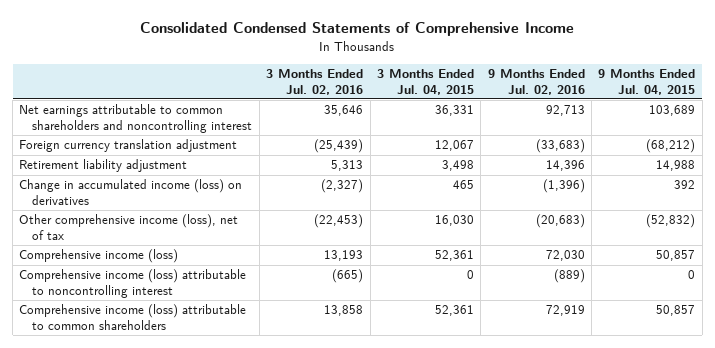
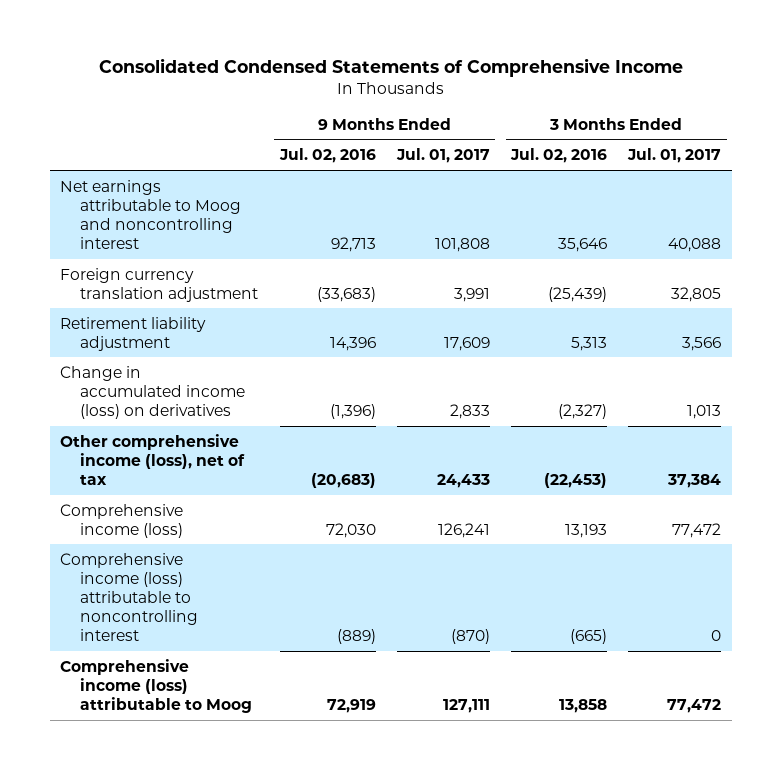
[376,69,474,95] 3 Months Ended Jul. 04, 2015 -> none
[598,69,696,95] 9 Months Ended Jul. 04, 2015 -> none
none -> [395,148,490,164] Jul. 01, 2017
none -> [627,148,722,164] Jul. 01, 2017
[19,104,253,133] Net earnings attributable to common shareholders and noncontrolling interest -> [60,179,242,249] Net earnings attributable to Moog and noncontrolling interest
[19,304,247,330] Comprehensive income (loss) attributable to common shareholders -> [60,658,253,713] Comprehensive income (loss) attributable to Moog

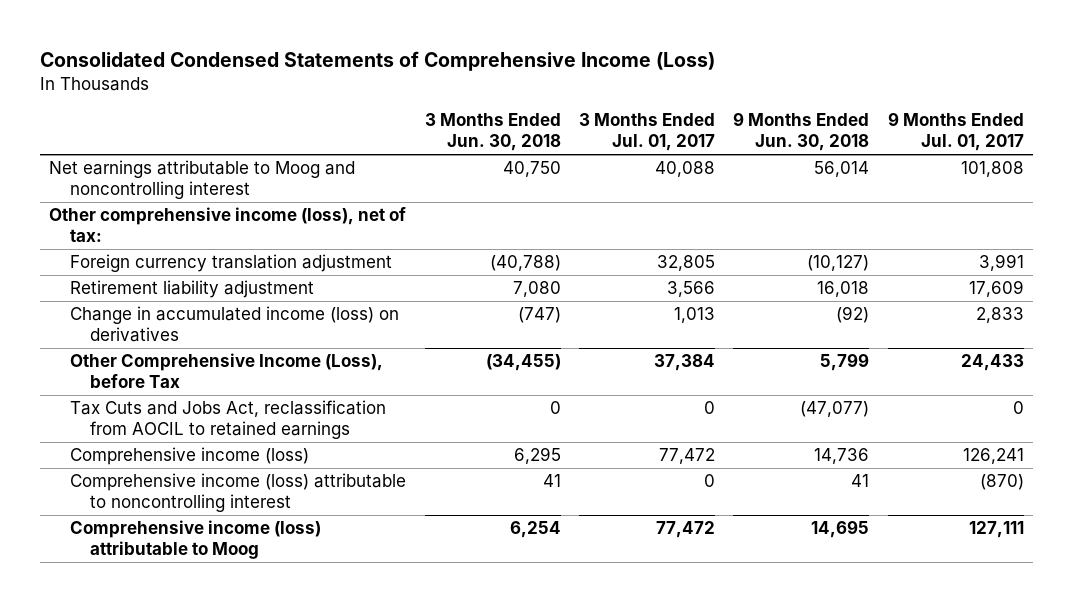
[98,58,683,78] Consolidated Condensed Statements of Comprehensive Income -> [39,50,715,71] Consolidated Condensed Statements of Comprehensive Income (Loss)
[278,148,376,164] Jul. 02, 2016 -> none
[510,148,608,164] Jul. 02, 2016 -> none
none -> [424,113,561,152] 3 Months Ended Jun. 30, 2018
none -> [733,112,870,152] 9 Months Ended Jun. 30, 2018
none -> [49,207,407,243] Other comprehensive income (loss), net of tax:
[60,433,246,485] Other comprehensive income (loss), net of tax -> [69,353,383,389] Other Comprehensive Income (Loss), before Tax
none -> [69,400,386,440] Tax Cuts and Jobs Act, reclassification from AOCIL to retained earnings

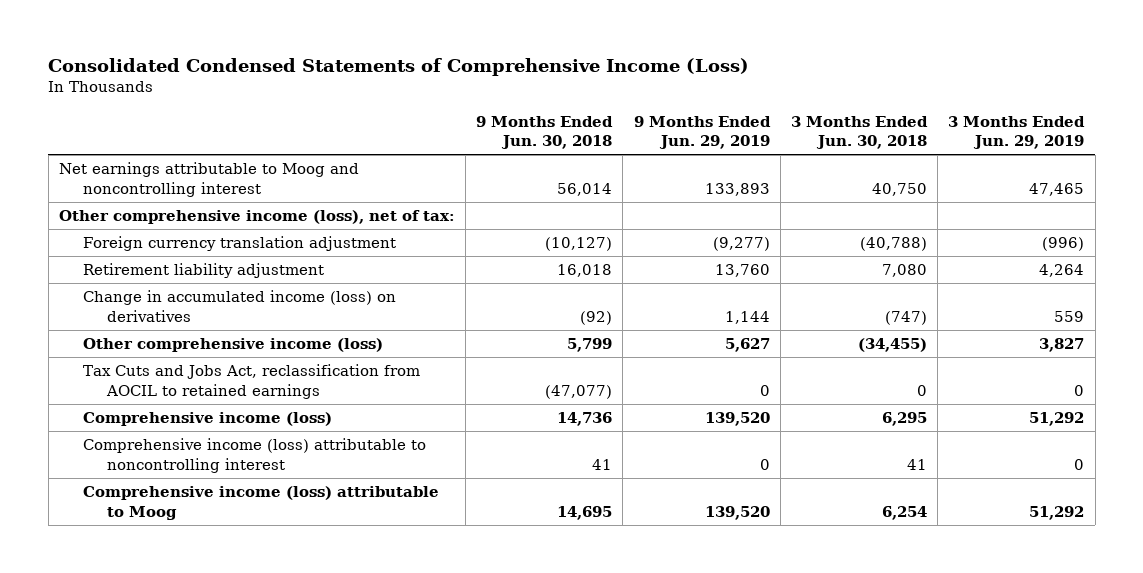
[579,113,716,152] 3 Months Ended Jul. 01, 2017 -> none
[887,112,1024,152] 9 Months Ended Jul. 01, 2017 -> none
none -> [633,115,771,150] 9 Months Ended Jun. 29, 2019
none -> [948,115,1086,150] 3 Months Ended Jun. 29, 2019
[69,353,383,389] Other Comprehensive Income (Loss), before Tax -> [83,338,384,353] Other comprehensive income (loss)

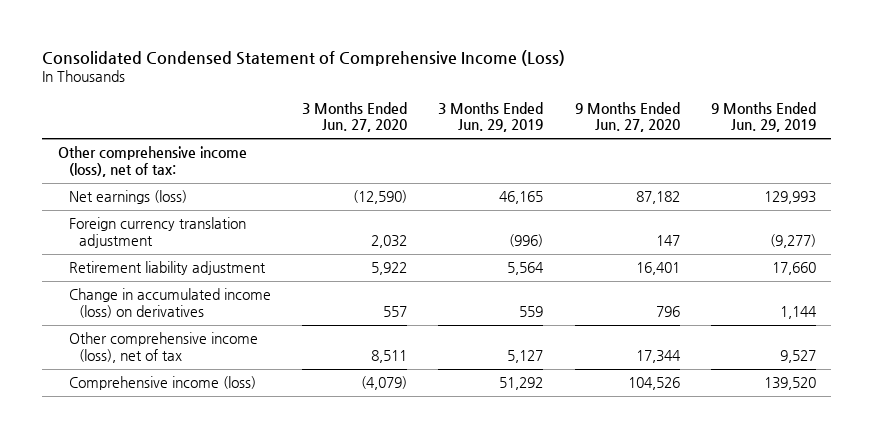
[48,57,750,76] Consolidated Condensed Statements of Comprehensive Income (Loss) -> [42,50,566,67] Consolidated Condensed Statement of Comprehensive Income (Loss)
[476,115,614,150] 9 Months Ended Jun. 30, 2018 -> none
[790,115,928,150] 3 Months Ended Jun. 30, 2018 -> none
none -> [302,101,408,133] 3 Months Ended Jun. 27, 2020
none -> [574,101,680,133] 9 Months Ended Jun. 27, 2020
[58,162,359,197] Net earnings attributable to Moog and noncontrolling interest -> none
none -> [68,190,187,205] Net earnings (loss)
[714,264,770,278] 13,760 -> [771,262,816,276] 17,660
[1039,264,1085,278] 4,264 -> [507,262,545,276] 5,564
[83,364,421,399] Tax Cuts and Jobs Act, reclassification from AOCIL to retained earnings -> none
[83,338,384,353] Other comprehensive income (loss) -> [68,332,258,363] Other comprehensive income (loss), net of tax
[724,338,770,353] 5,627 -> [779,349,816,363] 9,527
[1039,338,1085,353] 3,827 -> [507,349,544,363] 5,127
[83,438,427,473] Comprehensive income (loss) attributable to noncontrolling interest -> none
[83,486,440,520] Comprehensive income (loss) attributable to Moog -> none

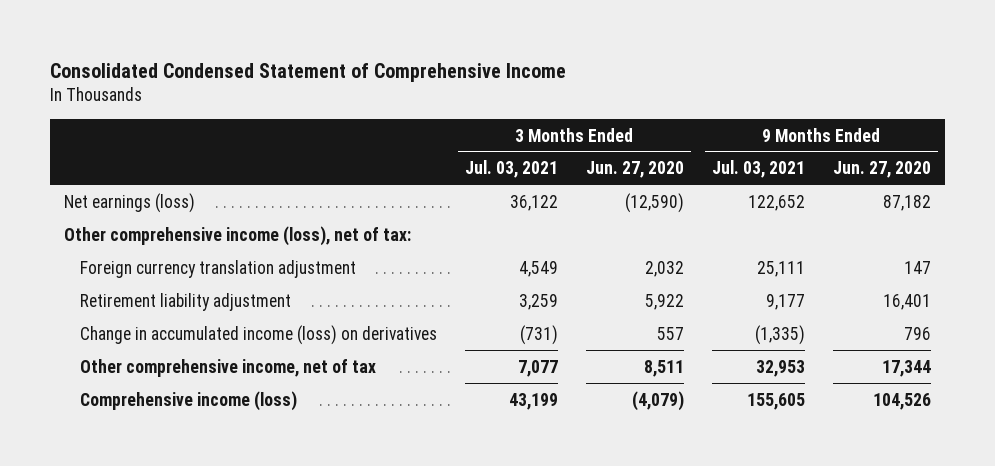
[42,50,566,67] Consolidated Condensed Statement of Comprehensive Income (Loss) -> [50,62,567,82] Consolidated Condensed Statement of Comprehensive Income
[438,101,544,133] 3 Months Ended Jun. 29, 2019 -> none
[710,101,816,133] 9 Months Ended Jun. 29, 2019 -> none
none -> [464,160,558,179] Jul. 03, 2021
none -> [711,160,805,179] Jul. 03, 2021
[57,146,247,177] Other comprehensive income (loss), net of tax: -> [64,225,412,246] Other comprehensive income (loss), net of tax:
[68,332,258,363] Other comprehensive income (loss), net of tax -> [79,358,376,377] Other comprehensive income, net of tax

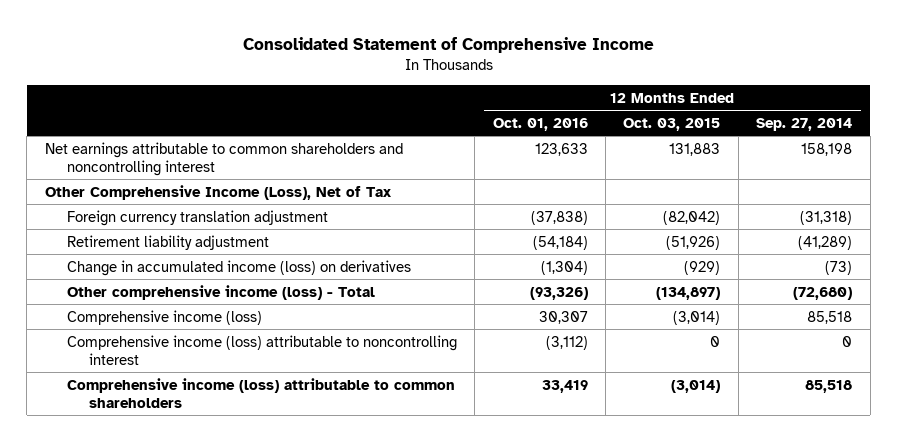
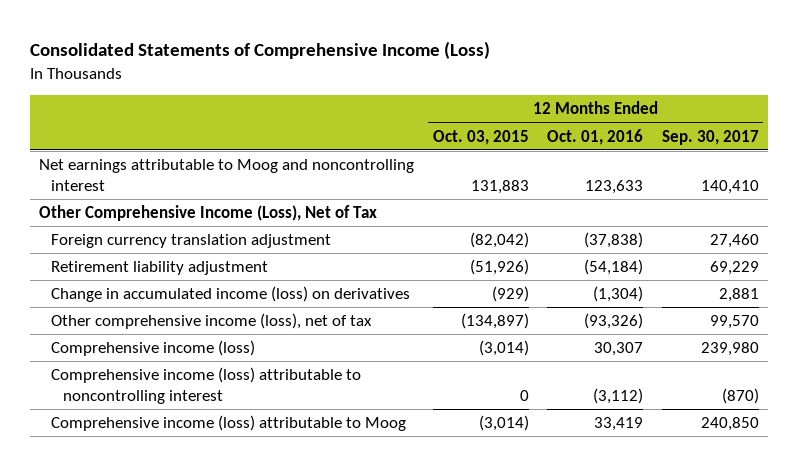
[242,36,654,53] Consolidated Statement of Comprehensive Income -> [30,41,491,60] Consolidated Statements of Comprehensive Income (Loss)
[756,117,853,131] Sep. 27, 2014 -> none
none -> [661,129,759,145] Sep. 30, 2017
[44,141,403,176] Net earnings attributable to common shareholders and noncontrolling interest -> [39,159,415,191] Net earnings attributable to Moog and noncontrolling interest
[66,284,375,300] Other comprehensive income (loss) - Total -> [51,313,373,330] Other comprehensive income (loss), net of tax
[66,377,455,408] Comprehensive income (loss) attributable to common shareholders -> [51,415,407,432] Comprehensive income (loss) attributable to Moog

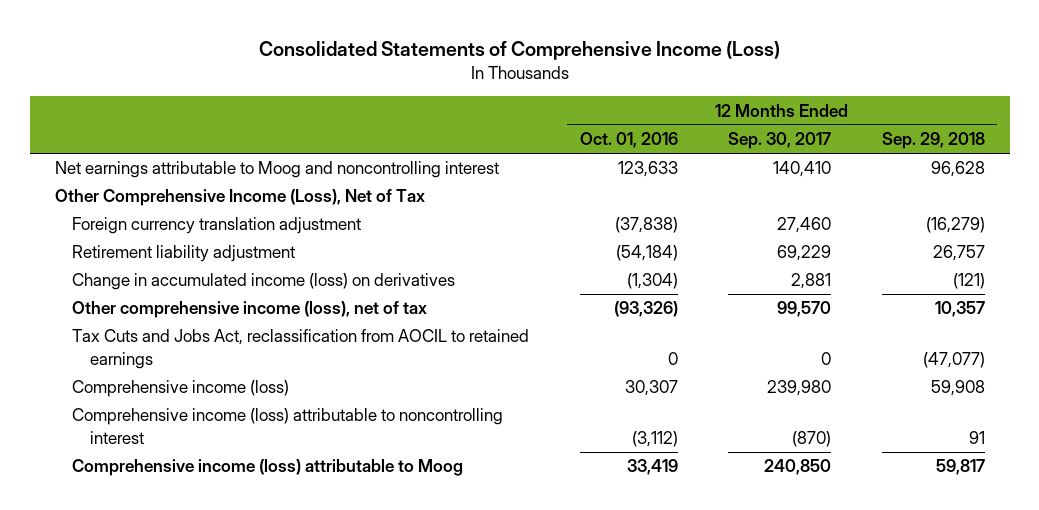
[432,129,529,145] Oct. 03, 2015 -> none
none -> [881,132,985,150] Sep. 29, 2018
none -> [72,329,530,369] Tax Cuts and Jobs Act, reclassification from AOCIL to retained earnings

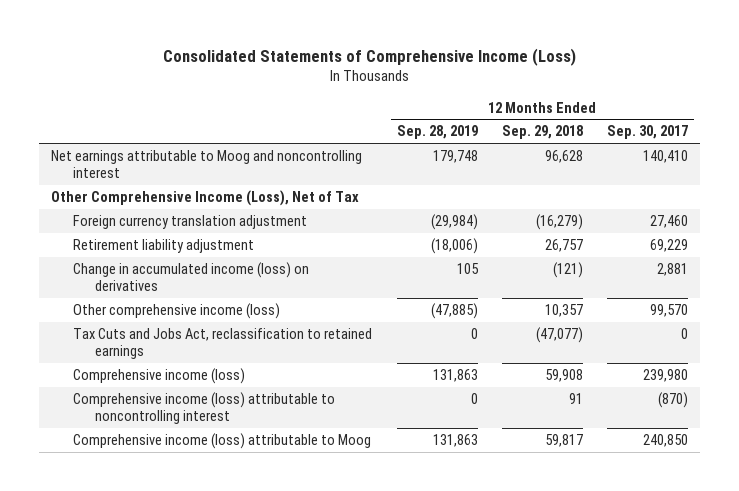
[579,132,678,149] Oct. 01, 2016 -> none
none -> [396,125,478,140] Sep. 28, 2019
[72,301,428,319] Other comprehensive income (loss), net of tax -> [73,302,281,319] Other comprehensive income (loss)
[72,329,530,369] Tax Cuts and Jobs Act, reclassification from AOCIL to retained earnings -> [73,327,373,360] Tax Cuts and Jobs Act, reclassification to retained earnings

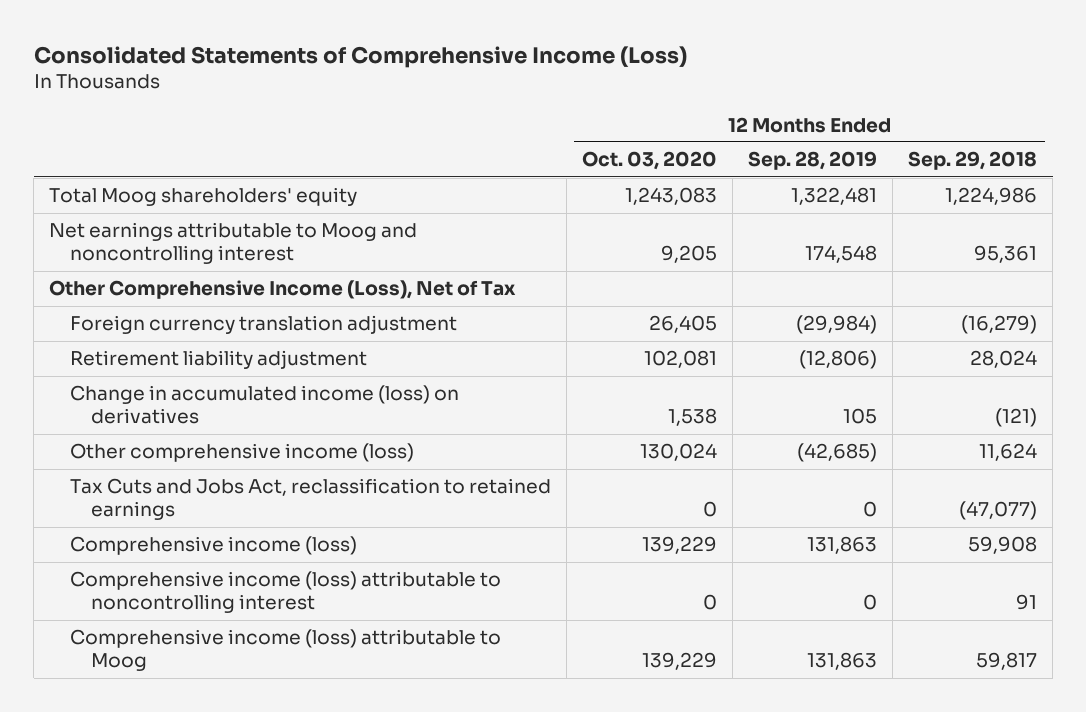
[606,125,688,140] Sep. 30, 2017 -> none
none -> [582,151,718,171] Oct. 03, 2020
none -> [49,187,358,207] Total Moog shareholders' equity
[432,149,478,163] 179,748 -> [805,245,878,264] 174,548
[544,149,583,163] 96,628 -> [974,245,1038,264] 95,361
[430,237,478,254] (18,006) -> [799,350,878,370] (12,806)
[544,238,583,252] 26,757 -> [970,350,1038,369] 28,024
[430,302,478,319] (47,885) -> [797,443,878,463] (42,685)
[544,303,583,317] 10,357 -> [979,443,1038,462] 11,624

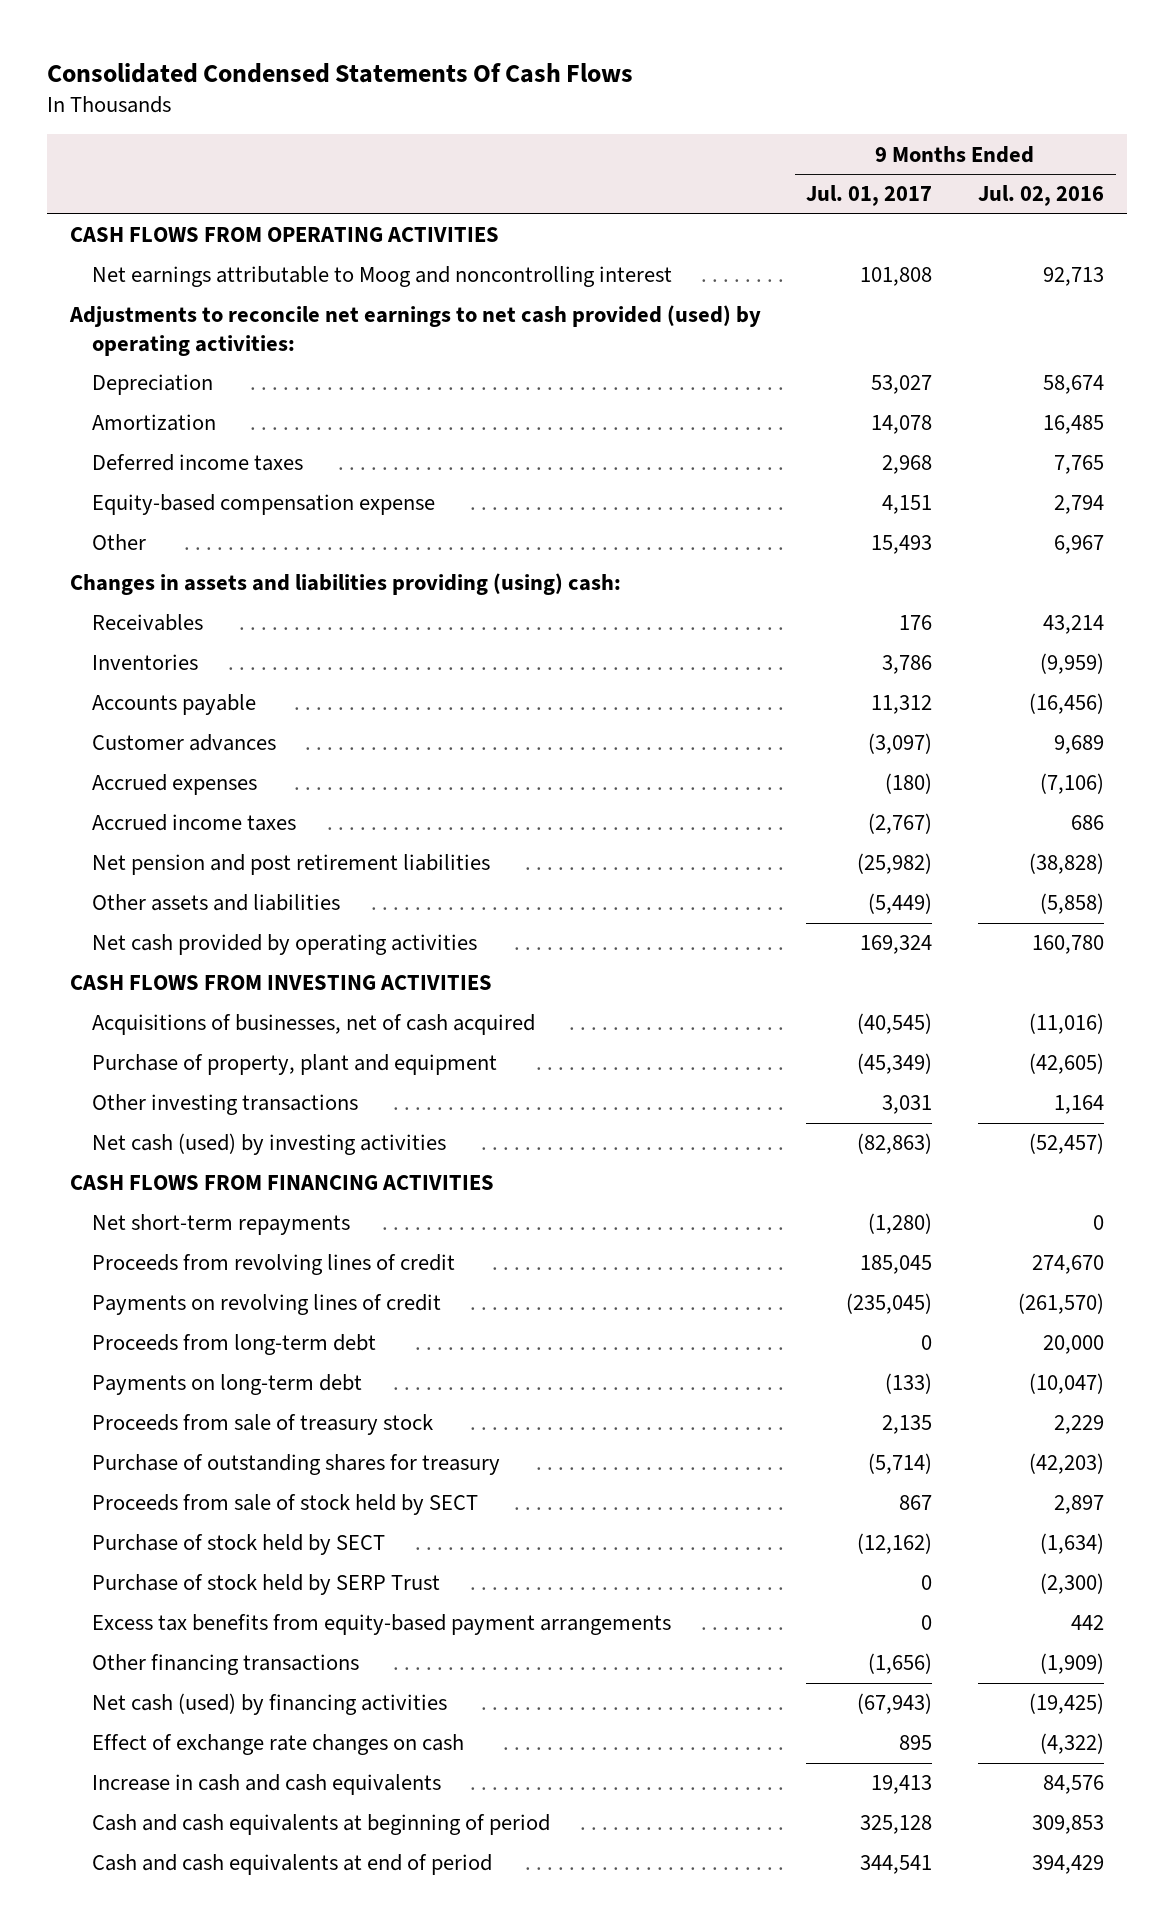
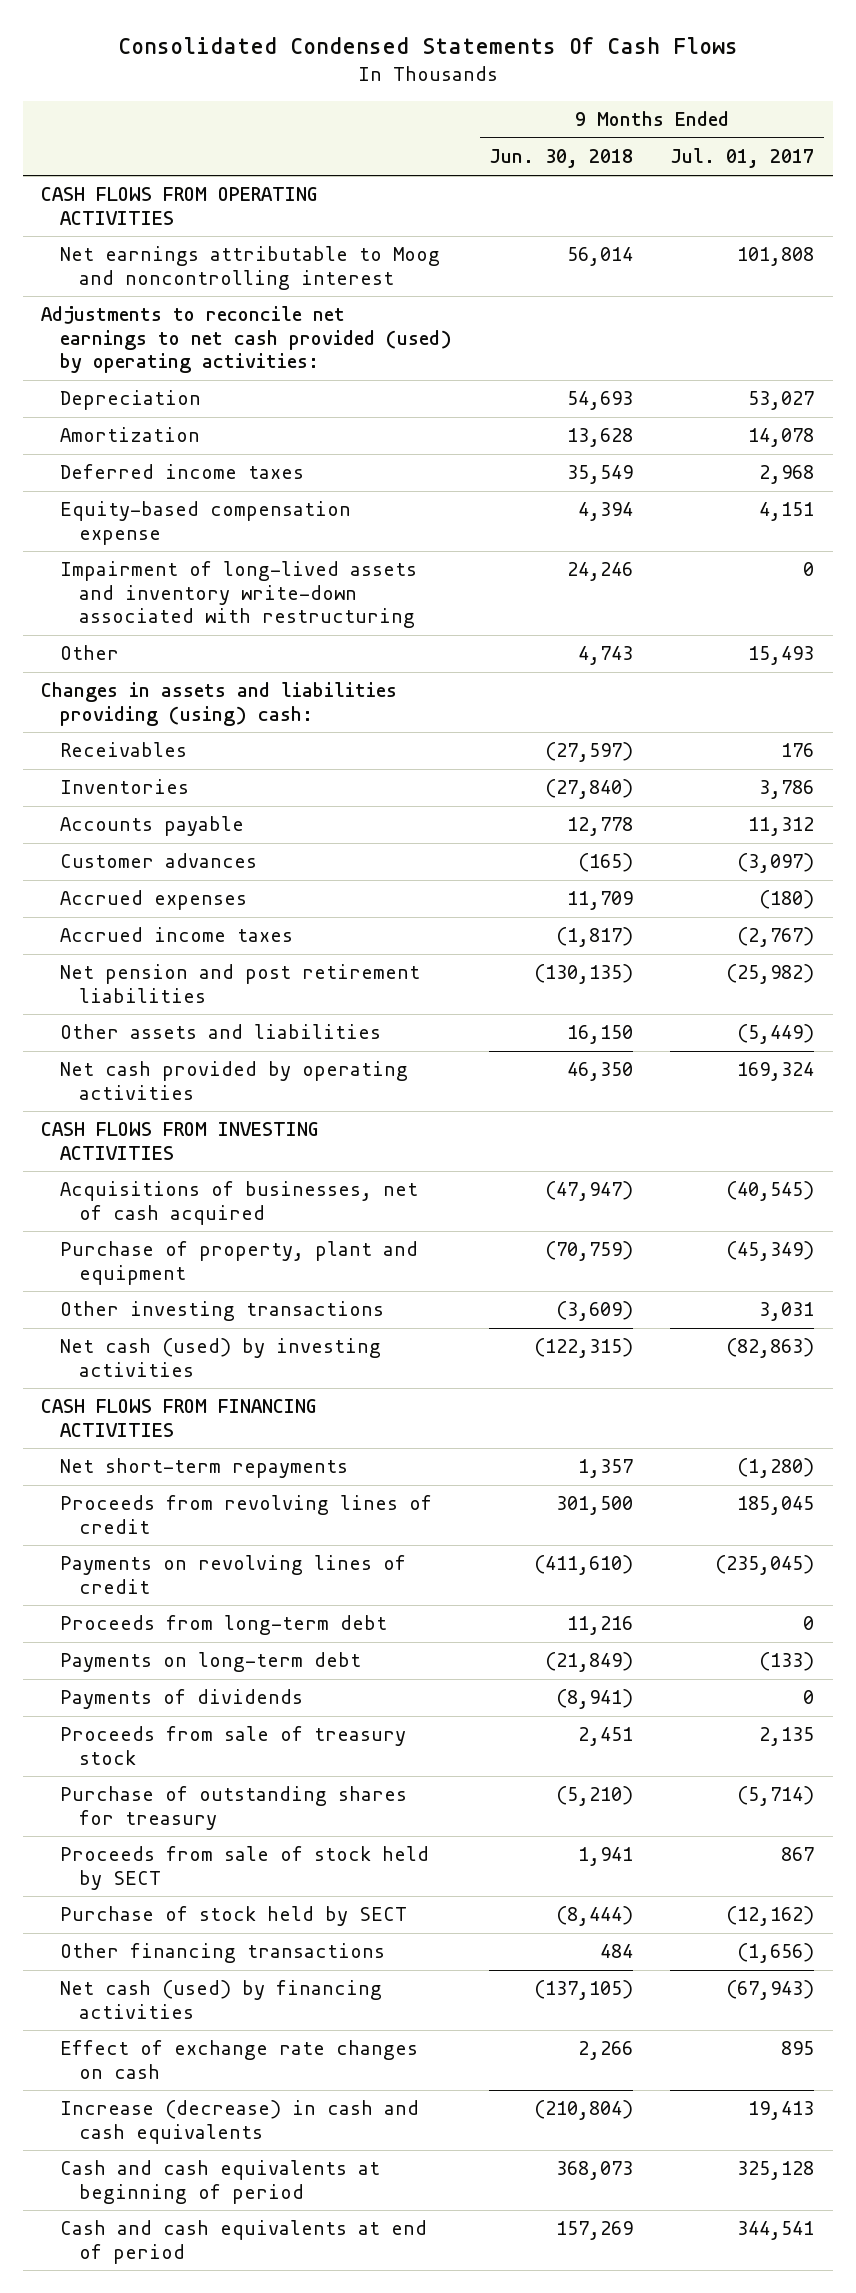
[978,185,1105,207] Jul. 02, 2016 -> none
none -> [489,149,634,169] Jun. 30, 2018
none -> [60,561,418,628] Impairment of long-lived assets and inventory write-down associated with restructuring
none -> [60,1689,304,1710] Payments of dividends
[91,1574,440,1596] Purchase of stock held by SERP Trust -> none
[91,1614,671,1636] Excess tax benefits from equity-based payment arrangements -> none
[91,1774,441,1796] Increase in cash and cash equivalents -> [60,2100,420,2144] Increase (decrease) in cash and cash equivalents

